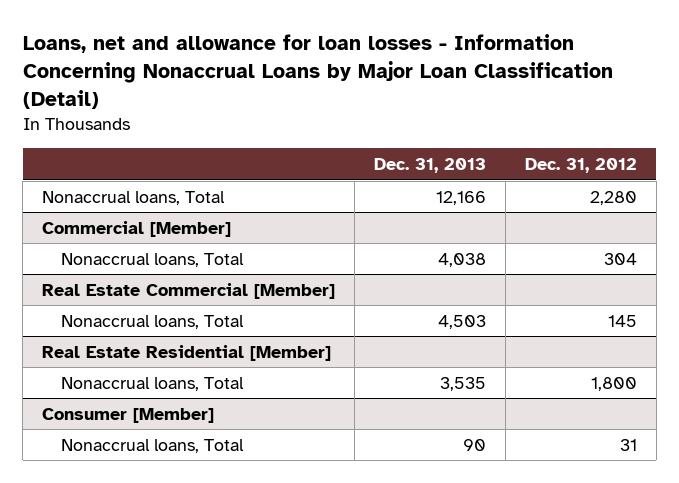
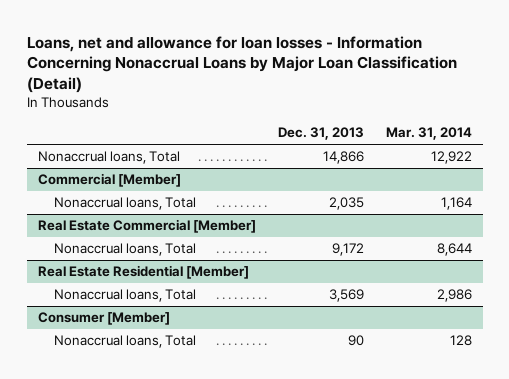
[524,157,637,173] Dec. 31, 2012 -> none
none -> [385,127,472,141] Mar. 31, 2014
[435,190,486,205] 12,166 -> [322,151,364,165] 14,866
[437,252,486,267] 4,038 -> [328,197,364,211] 2,035
[437,314,486,329] 4,503 -> [331,243,364,257] 9,172
[439,376,486,391] 3,535 -> [328,289,364,303] 3,569

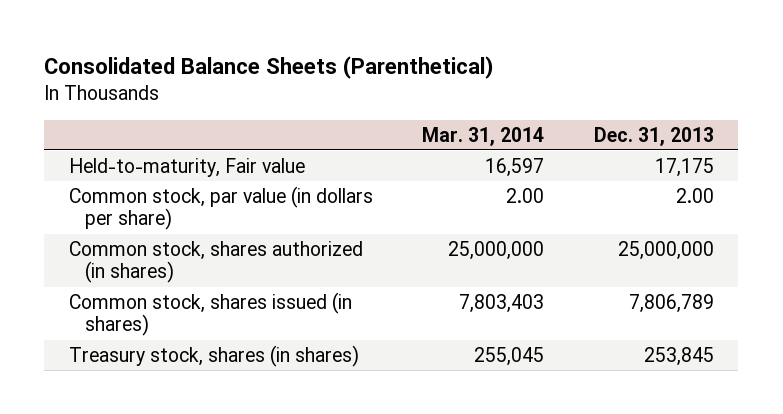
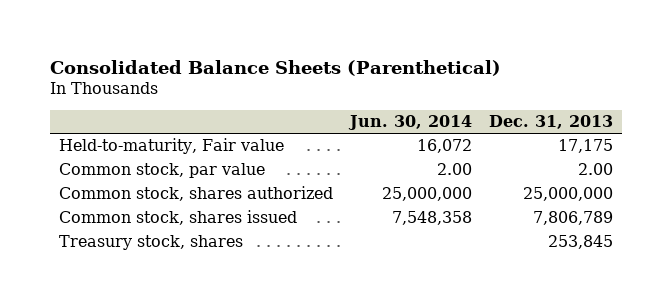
[422,126,545,146] Mar. 31, 2014 -> none
none -> [347,115,472,131] Jun. 30, 2014
[69,185,374,231] Common stock, par value (in dollars per share) -> [58,163,265,179] Common stock, par value
[69,240,364,284] Common stock, shares authorized (in shares) -> [58,186,333,202] Common stock, shares authorized
[69,291,353,337] Common stock, shares issued (in shares) -> [58,210,297,226] Common stock, shares issued
[69,344,360,367] Treasury stock, shares (in shares) -> [58,235,243,251] Treasury stock, shares

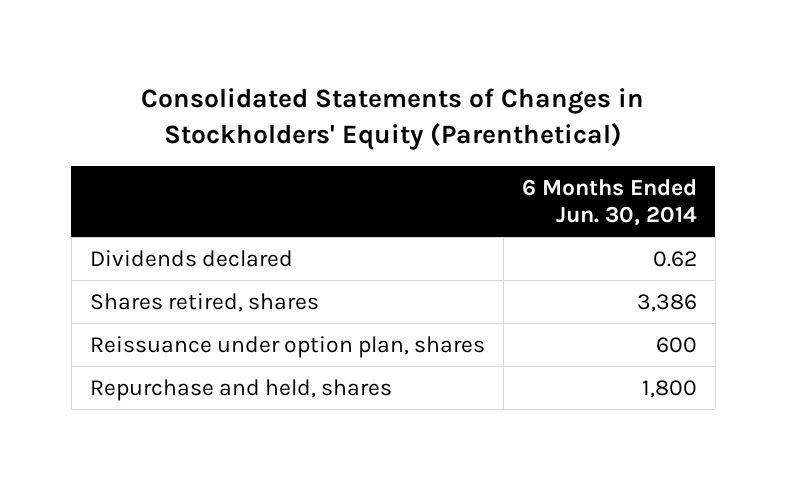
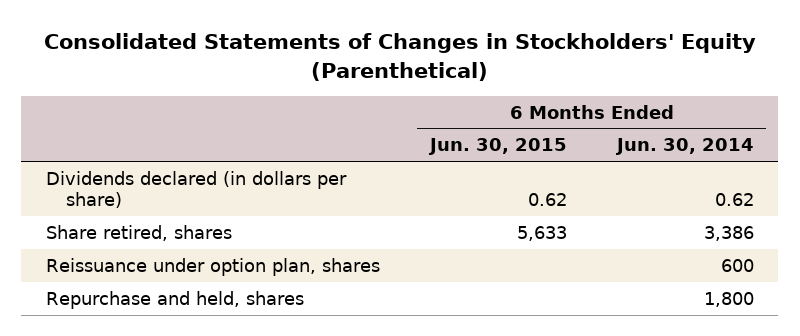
none -> [427,138,567,156] Jun. 30, 2015
[89,249,293,267] Dividends declared -> [46,170,348,209] Dividends declared (in dollars per share)
[89,292,319,312] Shares retired, shares -> [46,224,233,241] Share retired, shares

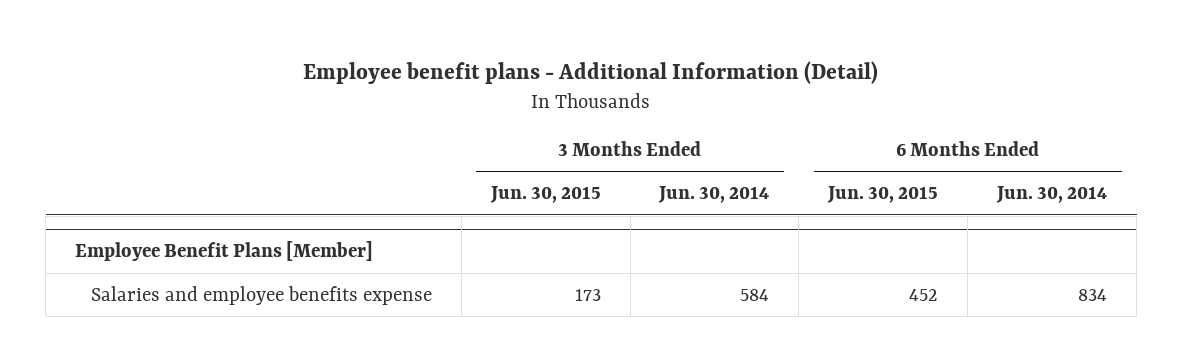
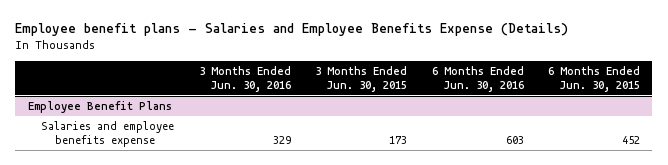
[303,60,879,84] Employee benefit plans - Additional Information (Detail) -> [15,23,569,37] Employee benefit plans - Salaries and Employee Benefits Expense (Details)
[658,186,770,204] Jun. 30, 2014 -> none
[996,186,1108,204] Jun. 30, 2014 -> none
none -> [198,65,291,92] 3 Months Ended Jun. 30, 2016
none -> [431,65,524,92] 6 Months Ended Jun. 30, 2016
[75,241,374,262] Employee Benefit Plans [Member] -> [27,101,172,114] Employee Benefit Plans

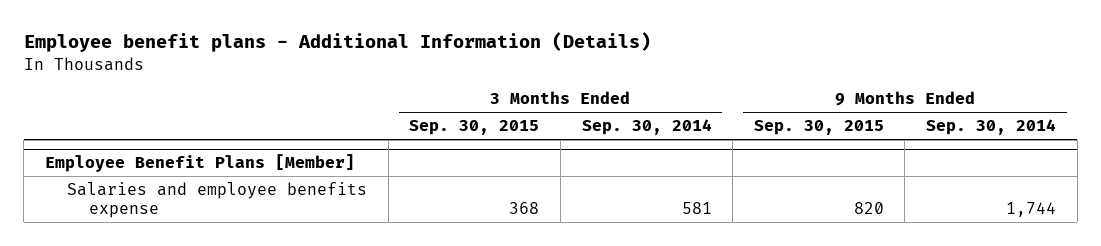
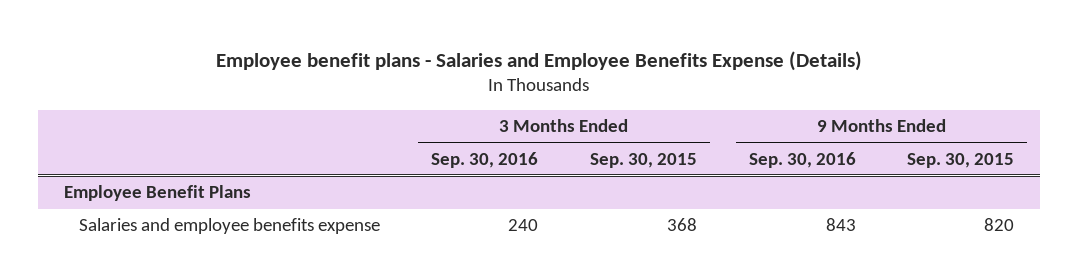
[23,32,651,53] Employee benefit plans - Additional Information (Details) -> [216,50,863,71] Employee benefit plans - Salaries and Employee Benefits Expense (Details)
[581,119,712,136] Sep. 30, 2014 -> none
[926,119,1057,136] Sep. 30, 2014 -> none
none -> [431,151,539,168] Sep. 30, 2016
none -> [748,151,856,168] Sep. 30, 2016
[44,154,355,173] Employee Benefit Plans [Member] -> [64,185,252,202] Employee Benefit Plans

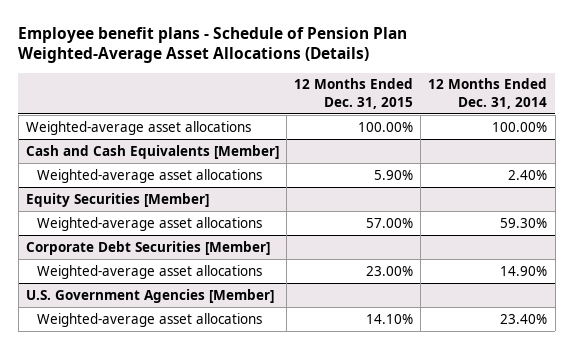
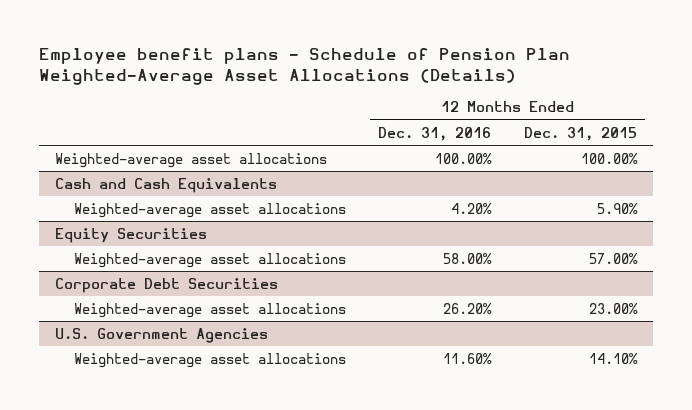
[428,78,548,109] 12 Months Ended Dec. 31, 2014 -> none
none -> [378,126,492,141] Dec. 31, 2016
[25,144,279,159] Cash and Cash Equivalents [Member] -> [54,177,277,193] Cash and Cash Equivalents
[25,192,209,207] Equity Securities [Member] -> [54,227,207,243] Equity Securities
[25,240,270,255] Corporate Debt Securities [Member] -> [54,277,278,293] Corporate Debt Securities
[25,288,274,303] U.S. Government Agencies [Member] -> [54,327,268,343] U.S. Government Agencies

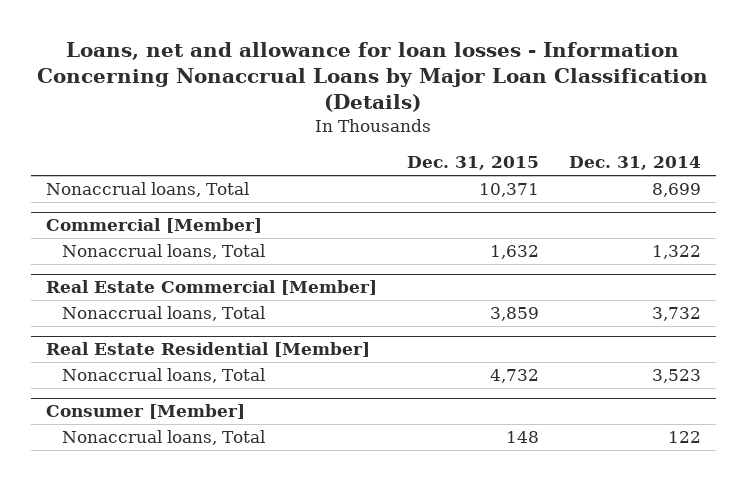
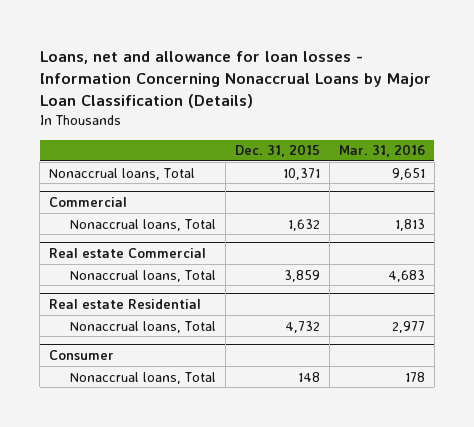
[568,156,701,171] Dec. 31, 2014 -> none
none -> [338,144,425,158] Mar. 31, 2016
[45,218,262,234] Commercial [Member] -> [49,197,128,208] Commercial
[45,280,377,296] Real Estate Commercial [Member] -> [49,248,207,259] Real estate Commercial
[45,342,370,358] Real Estate Residential [Member] -> [49,299,202,310] Real estate Residential
[45,404,245,420] Consumer [Member] -> [49,350,115,361] Consumer

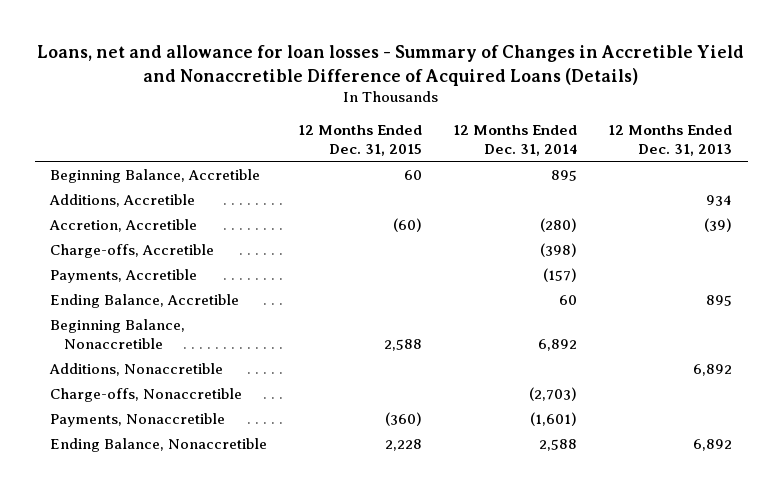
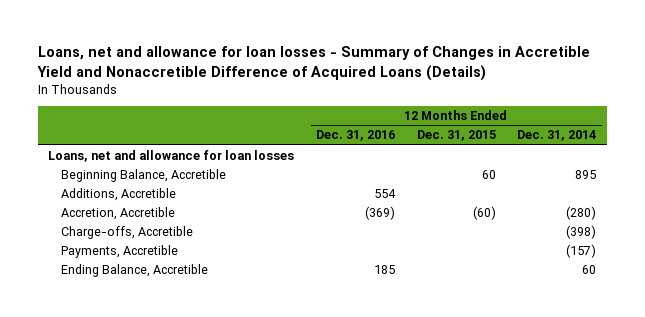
[608,124,733,156] 12 Months Ended Dec. 31, 2013 -> none
none -> [316,130,396,142] Dec. 31, 2016
none -> [48,150,295,163] Loans, net and allowance for loan losses
[50,318,186,349] Beginning Balance, Nonaccretible -> none
[49,362,224,376] Additions, Nonaccretible -> none
[50,387,243,402] Charge-offs, Nonaccretible -> none
[50,412,226,427] Payments, Nonaccretible -> none
[50,437,268,452] Ending Balance, Nonaccretible -> none

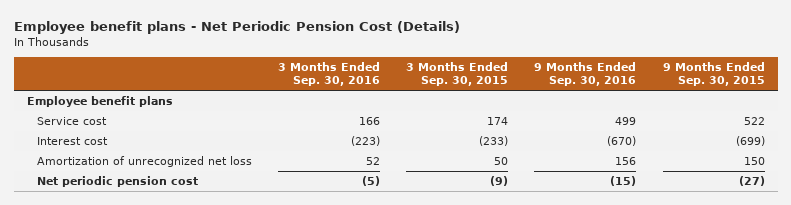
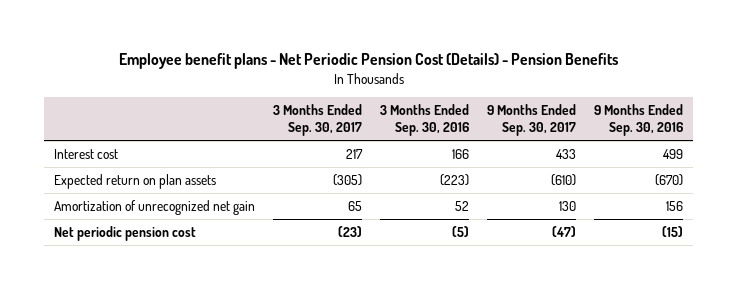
[13,20,460,34] Employee benefit plans - Net Periodic Pension Cost (Details) -> [118,53,618,70] Employee benefit plans - Net Periodic Pension Cost (Details) - Pension Benefits
[406,61,509,87] 3 Months Ended Sep. 30, 2015 -> none
[662,61,765,87] 9 Months Ended Sep. 30, 2015 -> none
none -> [272,104,362,137] 3 Months Ended Sep. 30, 2017
none -> [487,104,577,137] 9 Months Ended Sep. 30, 2017
[26,95,173,107] Employee benefit plans -> none
[37,116,108,125] Service cost -> none
[351,135,381,146] (223) -> [452,149,470,160] 166
[607,135,637,146] (670) -> [663,149,684,160] 499
none -> [53,174,216,190] Expected return on plan assets
[37,155,253,167] Amortization of unrecognized net loss -> [53,200,255,216] Amortization of unrecognized net gain

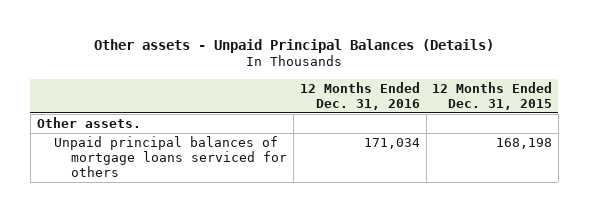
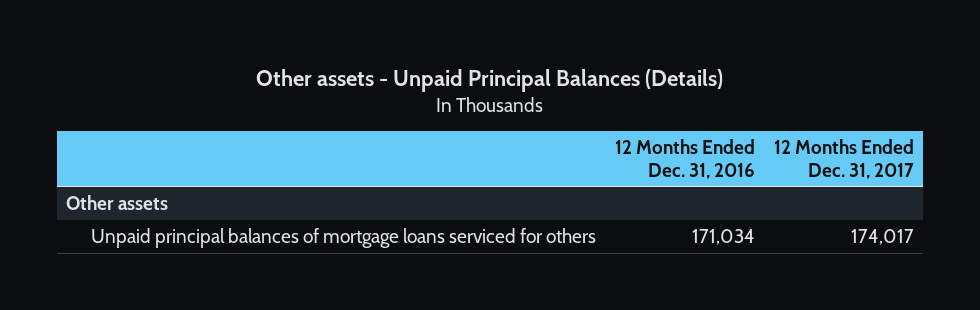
[432,81,553,110] 12 Months Ended Dec. 31, 2015 -> none
none -> [773,138,914,179] 12 Months Ended Dec. 31, 2017
[36,117,141,129] Other assets. -> [66,194,169,210] Other assets

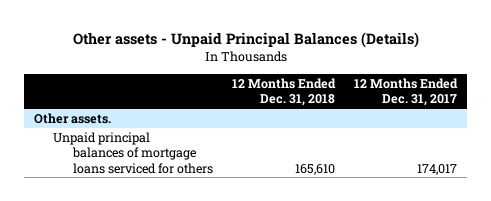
[614,138,755,179] 12 Months Ended Dec. 31, 2016 -> none
none -> [232,78,337,107] 12 Months Ended Dec. 31, 2018
[66,194,169,210] Other assets -> [34,112,112,124] Other assets.

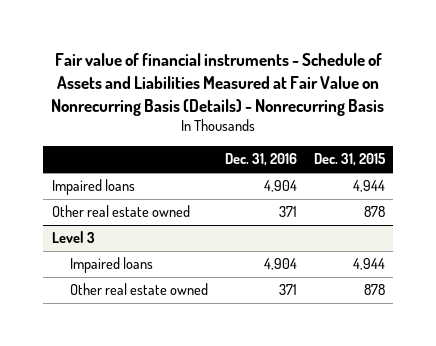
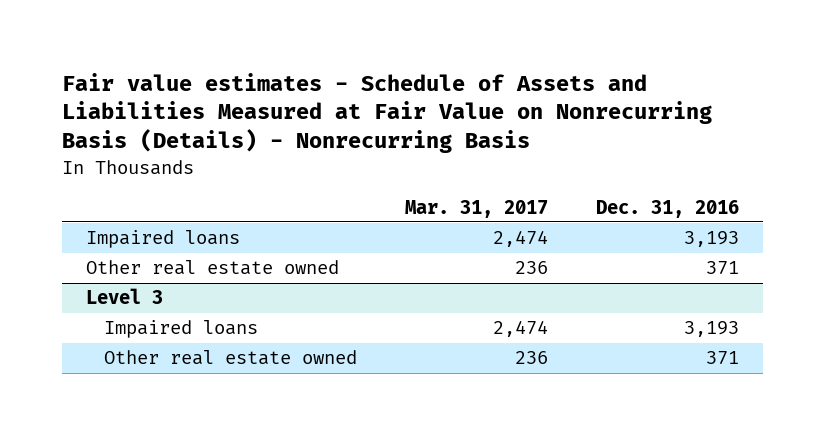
[51,52,385,116] Fair value of financial instruments - Schedule of Assets and Liabilities Measured at Fair Value on Nonrecurring Basis (Details) - Nonrecurring Basis -> [61,72,712,154] Fair value estimates - Schedule of Assets and Liabilities Measured at Fair Value on Nonrecurring Basis (Details) - Nonrecurring Basis
[313,153,386,167] Dec. 31, 2015 -> none
none -> [405,199,549,218] Mar. 31, 2017
[263,180,297,193] 4,904 -> [684,231,740,248] 3,193
[263,258,297,271] 4,904 -> [684,321,740,338] 3,193

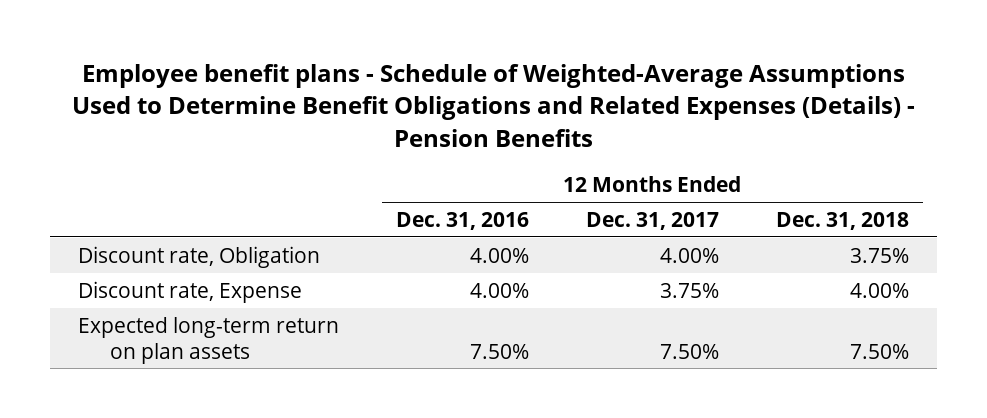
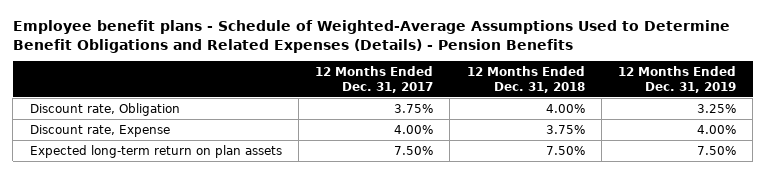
[396,211,530,230] Dec. 31, 2016 -> none
none -> [618,66,737,93] 12 Months Ended Dec. 31, 2019
[659,247,719,263] 4.00% -> [394,103,434,113] 3.75%
[849,247,909,263] 3.75% -> [545,103,585,113] 4.00%
[659,282,719,298] 3.75% -> [394,124,434,134] 4.00%
[849,282,909,298] 4.00% -> [545,124,585,134] 3.75%

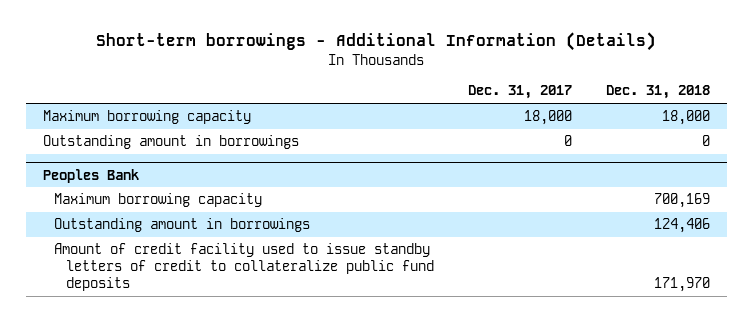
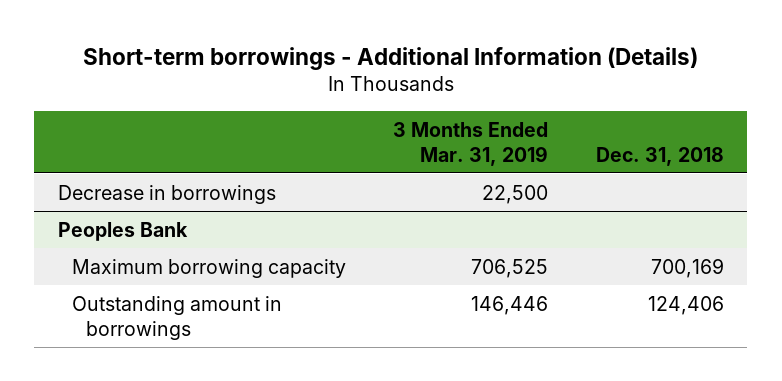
[468,85,573,100] Dec. 31, 2017 -> none
none -> [393,121,549,166] 3 Months Ended Mar. 31, 2019
[42,110,251,125] Maximum borrowing capacity -> none
[42,135,299,150] Outstanding amount in borrowings -> none
none -> [57,184,276,204] Decrease in borrowings
[54,243,434,292] Amount of credit facility used to issue standby letters of credit to collateralize public fund deposits -> none

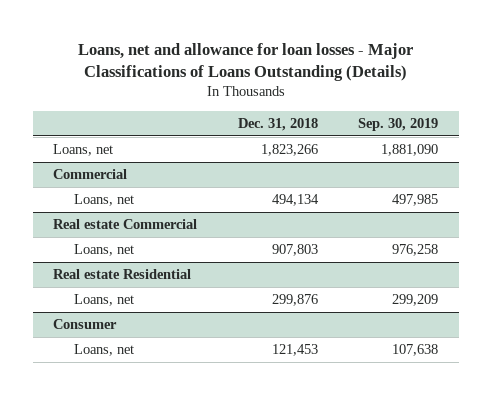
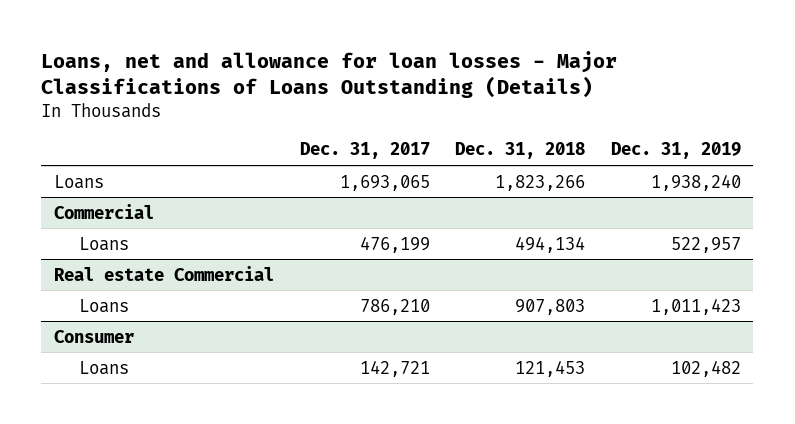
[358,117,439,131] Sep. 30, 2019 -> none
none -> [299,142,430,160] Dec. 31, 2017
none -> [610,142,741,160] Dec. 31, 2019
[53,144,114,157] Loans, net -> [54,174,105,189] Loans
[74,194,135,207] Loans, net -> [78,236,129,251] Loans
[53,269,192,280] Real estate Residential -> none
[74,294,135,307] Loans, net -> none
[74,244,135,257] Loans, net -> [78,298,129,313] Loans
[74,344,135,357] Loans, net -> [78,360,129,375] Loans

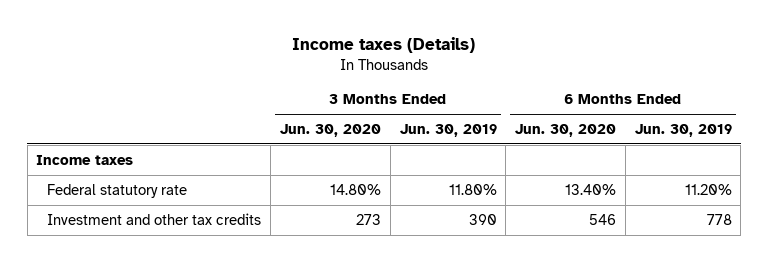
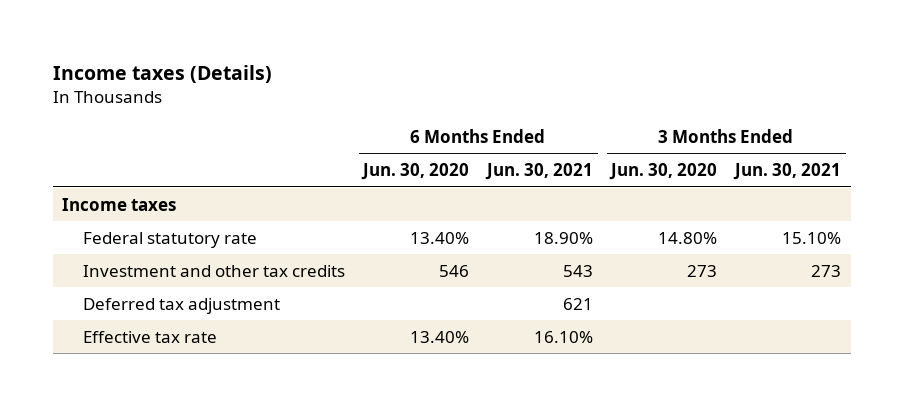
[399,123,497,137] Jun. 30, 2019 -> none
[634,123,732,137] Jun. 30, 2019 -> none
none -> [485,163,594,181] Jun. 30, 2021
none -> [733,163,842,181] Jun. 30, 2021
none -> [83,297,281,314] Deferred tax adjustment
none -> [83,330,218,343] Effective tax rate

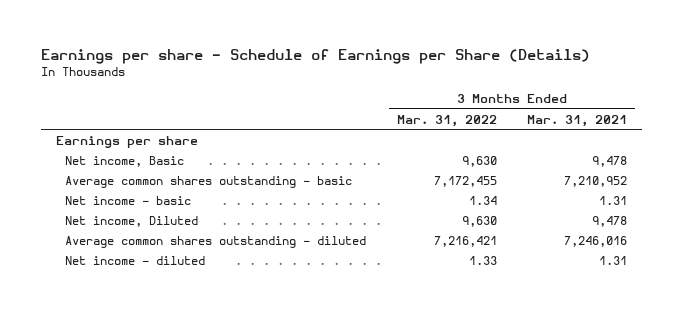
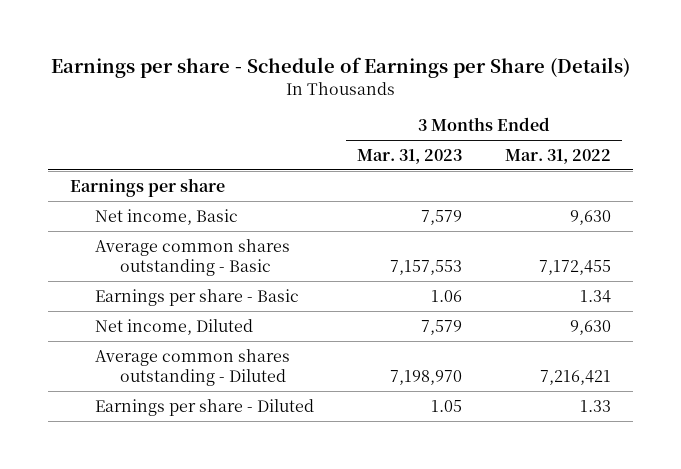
[527,114,628,127] Mar. 31, 2021 -> none
none -> [357,149,463,165] Mar. 31, 2023
[65,175,353,188] Average common shares outstanding - basic -> [94,238,290,276] Average common shares outstanding - Basic
[65,195,192,205] Net income - basic -> [94,288,299,306] Earnings per share - Basic
[65,235,367,248] Average common shares outstanding - diluted -> [94,348,290,386] Average common shares outstanding - Diluted
[65,255,206,265] Net income - diluted -> [94,398,314,416] Earnings per share - Diluted

